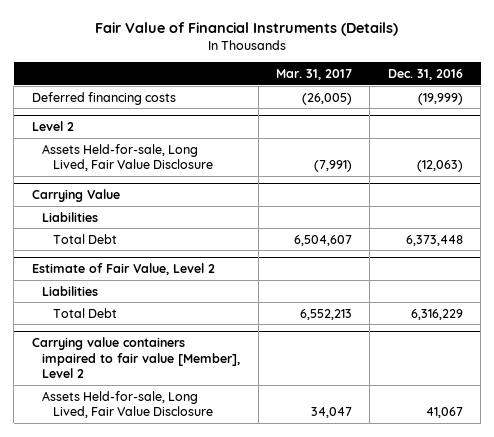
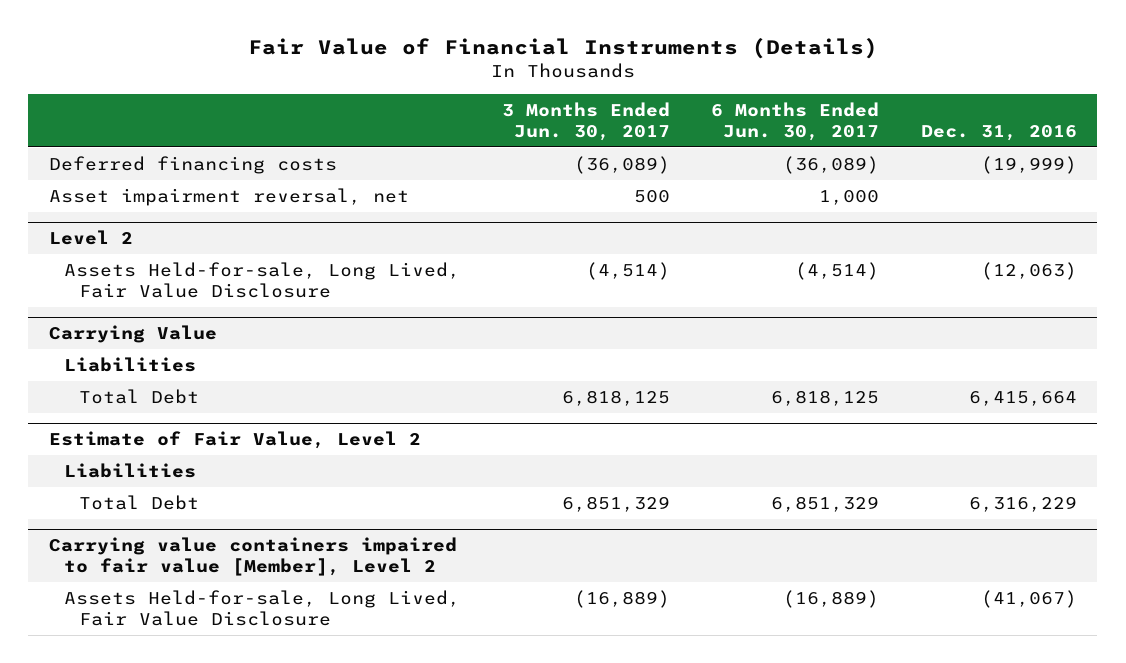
[275,68,352,80] Mar. 31, 2017 -> none
none -> [501,101,670,141] 3 Months Ended Jun. 30, 2017
none -> [711,101,880,141] 6 Months Ended Jun. 30, 2017
none -> [49,187,410,206] Asset impairment reversal, net
[405,234,463,246] 6,373,448 -> [968,390,1077,406] 6,415,664
[425,406,463,418] 41,067 -> [980,589,1077,608] (41,067)

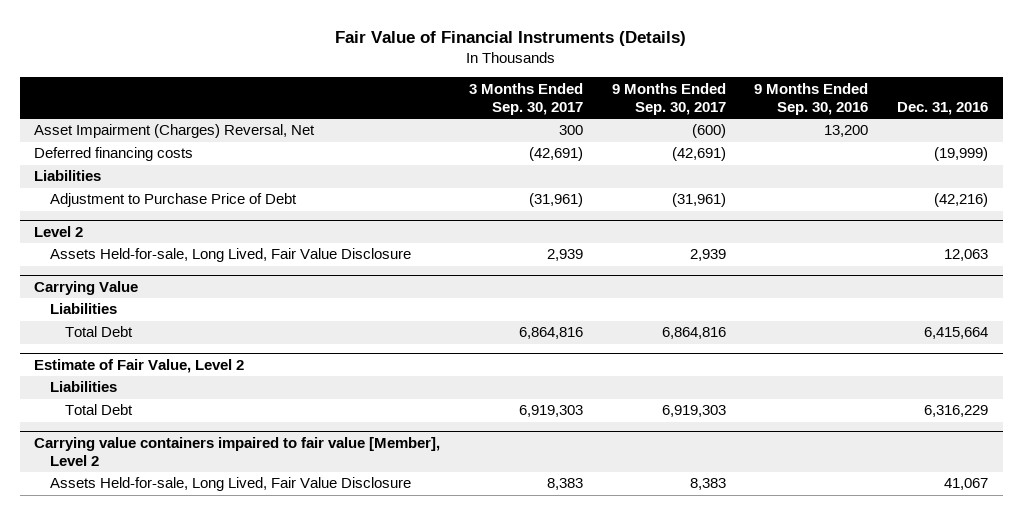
[501,101,670,141] 3 Months Ended Jun. 30, 2017 -> none
[711,101,880,141] 6 Months Ended Jun. 30, 2017 -> none
none -> [468,82,583,116] 3 Months Ended Sep. 30, 2017
none -> [611,82,726,116] 9 Months Ended Sep. 30, 2017
none -> [754,82,869,116] 9 Months Ended Sep. 30, 2016
none -> [34,124,316,139] Asset Impairment (Charges) Reversal, Net
[49,187,410,206] Asset impairment reversal, net -> none
none -> [34,170,102,182] Liabilities
none -> [49,193,297,208] Adjustment to Purchase Price of Debt
[980,261,1077,280] (12,063) -> [944,249,989,262] 12,063
[980,589,1077,608] (41,067) -> [944,478,989,491] 41,067

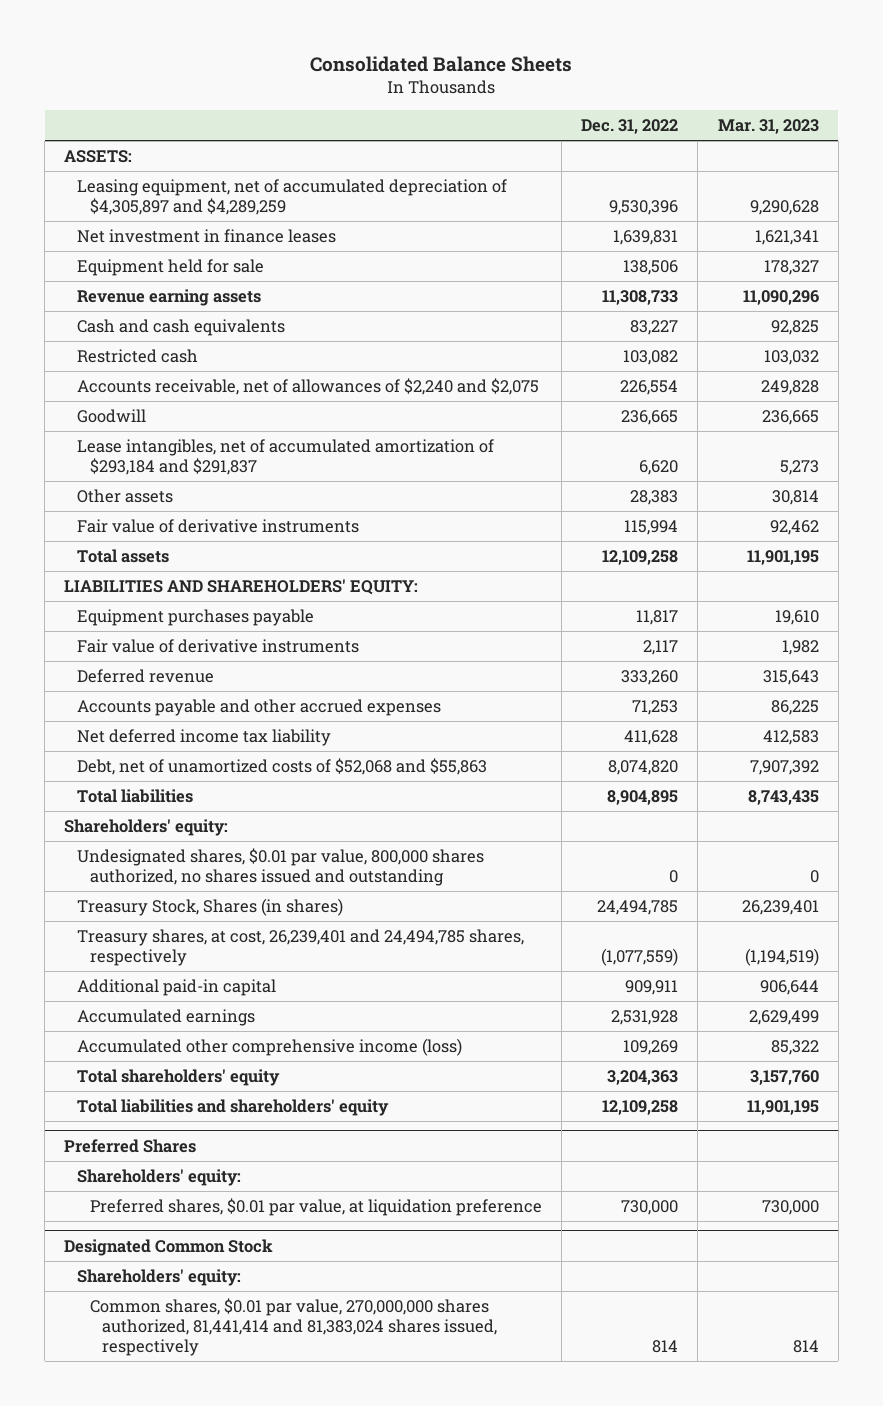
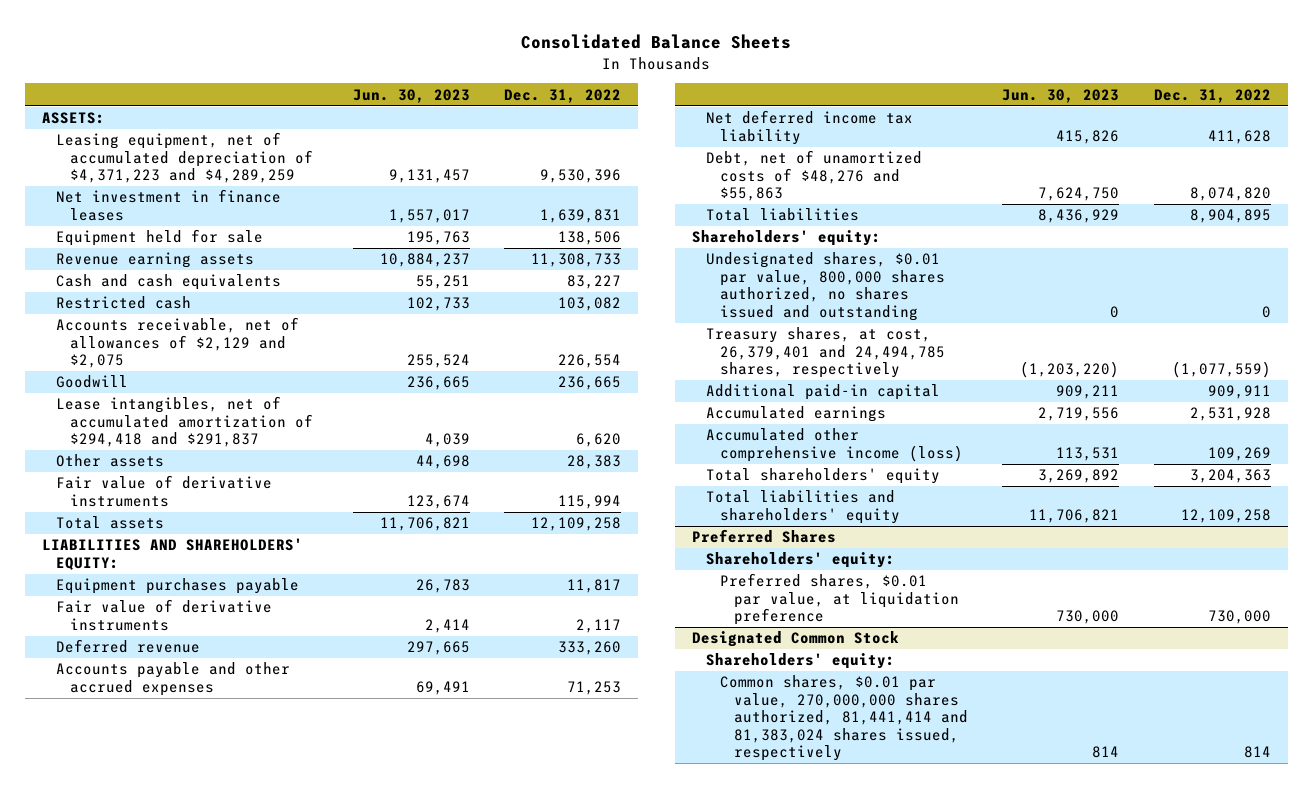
[717,119,819,135] Mar. 31, 2023 -> none
none -> [352,88,470,103] Jun. 30, 2023
[77,179,508,215] Leasing equipment, net of accumulated depreciation of $4,305,897 and $4,289,259 -> [56,132,314,184] Leasing equipment, net of accumulated depreciation of $4,371,223 and $4,289,259
[77,378,540,396] Accounts receivable, net of allowances of $2,240 and $2,075 -> [56,317,300,369] Accounts receivable, net of allowances of $2,129 and $2,075
[77,439,495,475] Lease intangibles, net of accumulated amortization of $293,184 and $291,837 -> [56,396,314,448] Lease intangibles, net of accumulated amortization of $294,418 and $291,837
[77,758,488,776] Debt, net of unamortized costs of $52,068 and $55,863 -> [706,150,923,202] Debt, net of unamortized costs of $48,276 and $55,863
[77,898,344,917] Treasury Stock, Shares (in shares) -> none
[77,929,525,966] Treasury shares, at cost, 26,239,401 and 24,494,785 shares, respectively -> [706,327,946,379] Treasury shares, at cost, 26,379,401 and 24,494,785 shares, respectively

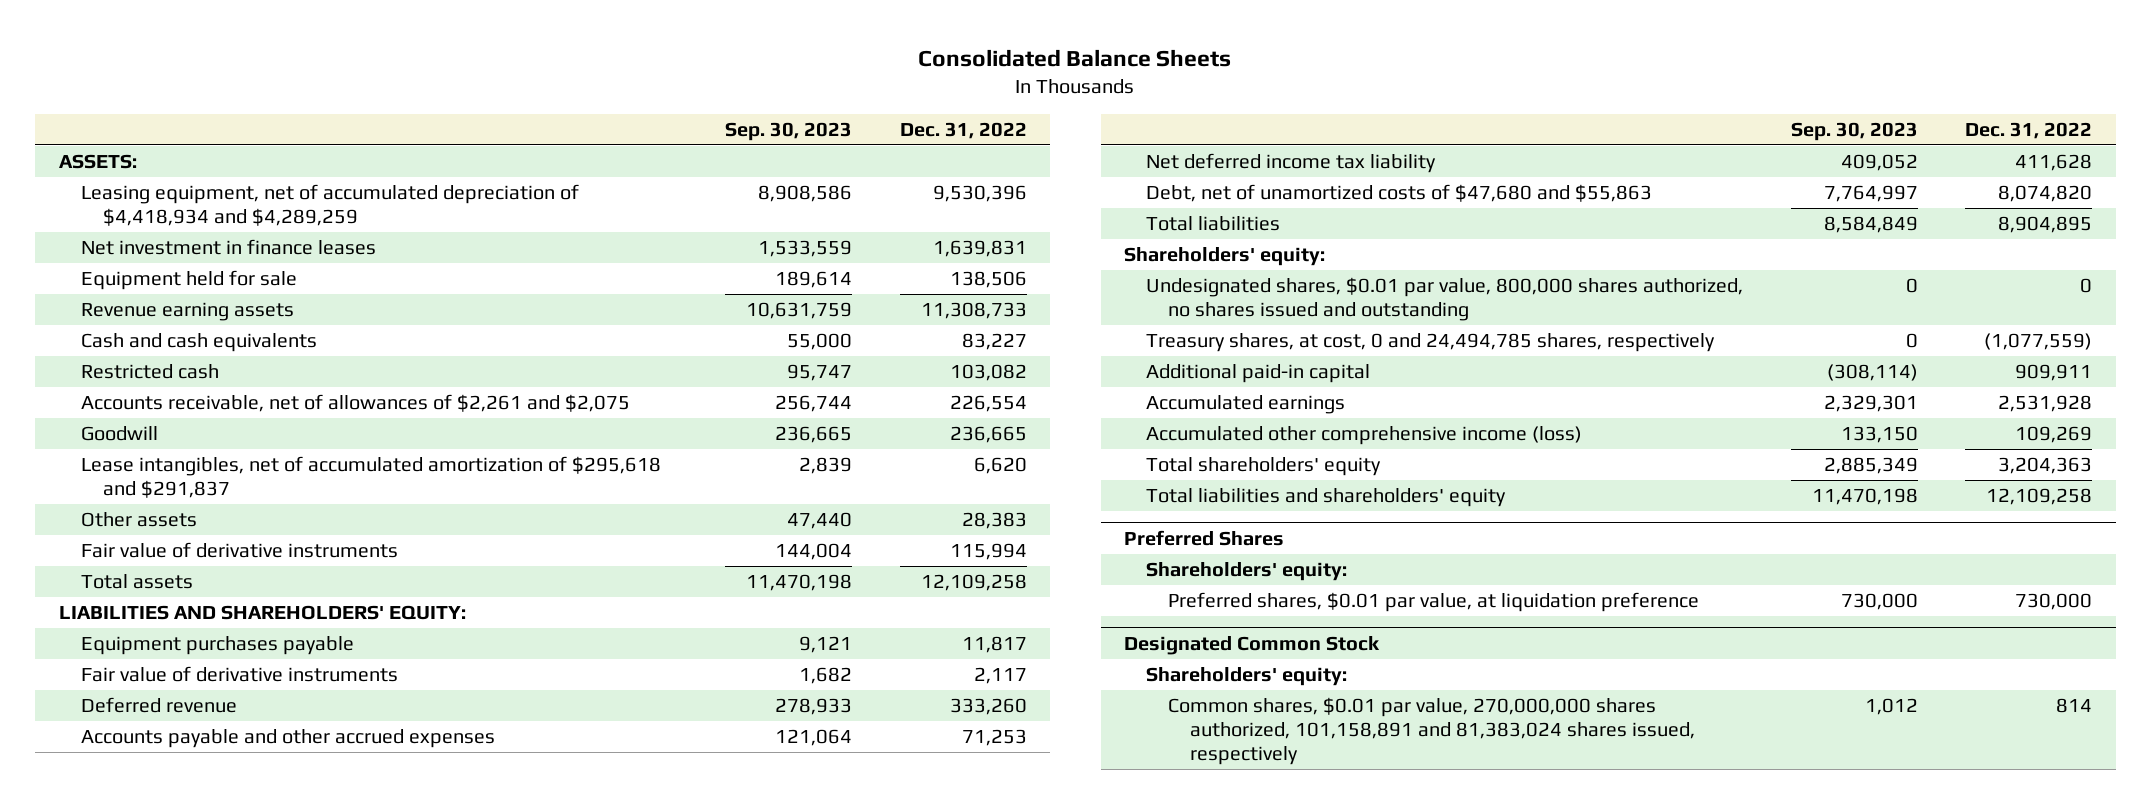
[352,88,470,103] Jun. 30, 2023 -> none
none -> [725,121,853,141] Sep. 30, 2023
[56,132,314,184] Leasing equipment, net of accumulated depreciation of $4,371,223 and $4,289,259 -> [80,184,579,226] Leasing equipment, net of accumulated depreciation of $4,418,934 and $4,289,259
[56,317,300,369] Accounts receivable, net of allowances of $2,129 and $2,075 -> [80,394,630,413] Accounts receivable, net of allowances of $2,261 and $2,075
[56,396,314,448] Lease intangibles, net of accumulated amortization of $294,418 and $291,837 -> [80,456,661,498] Lease intangibles, net of accumulated amortization of $295,618 and $291,837
[706,150,923,202] Debt, net of unamortized costs of $48,276 and $55,863 -> [1146,184,1653,203] Debt, net of unamortized costs of $47,680 and $55,863
[706,327,946,379] Treasury shares, at cost, 26,379,401 and 24,494,785 shares, respectively -> [1146,333,1716,353] Treasury shares, at cost, 0 and 24,494,785 shares, respectively
[720,675,969,762] Common shares, $0.01 par value, 270,000,000 shares authorized, 81,441,414 and 81,383,024 shares issued, respectively -> [1168,697,1695,765] Common shares, $0.01 par value, 270,000,000 shares authorized, 101,158,891 and 81,383,024 shares issued, respectively

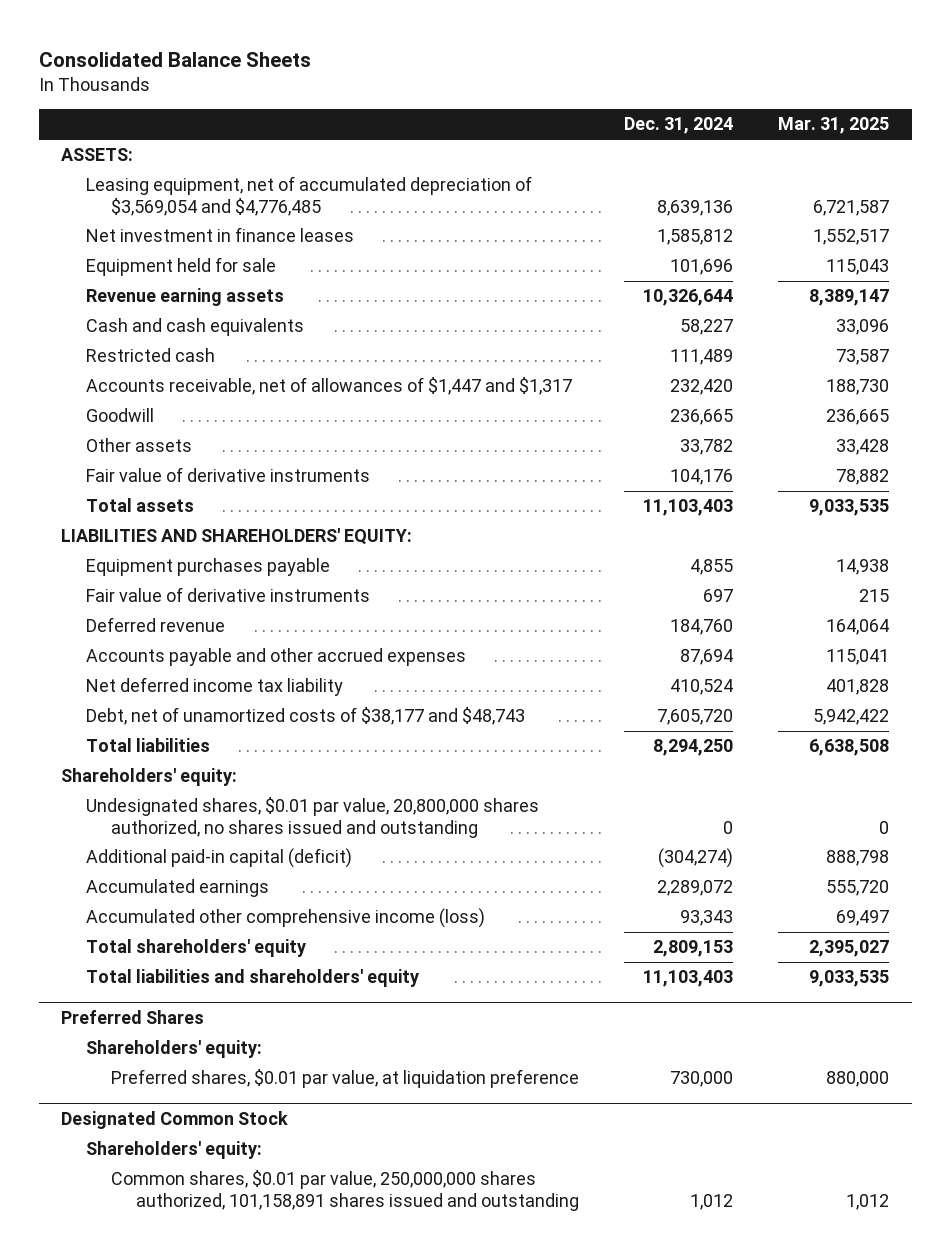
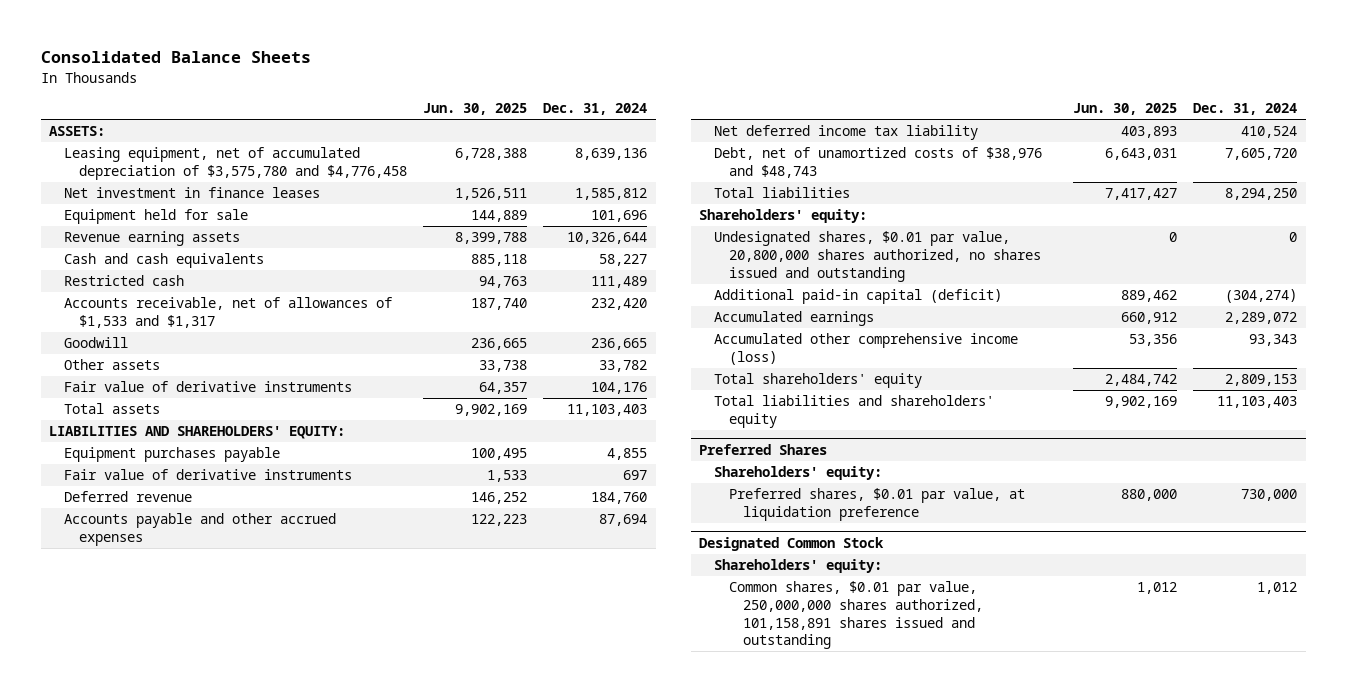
[778,117,890,135] Mar. 31, 2025 -> none
none -> [423,103,528,116] Jun. 30, 2025
[86,176,533,216] Leasing equipment, net of accumulated depreciation of $3,569,054 and $4,776,485 -> [64,147,407,180] Leasing equipment, net of accumulated depreciation of $3,575,780 and $4,776,458
[86,377,573,396] Accounts receivable, net of allowances of $1,447 and $1,317 -> [64,297,393,328] Accounts receivable, net of allowances of $1,533 and $1,317
[86,707,526,726] Debt, net of unamortized costs of $38,177 and $48,743 -> [714,147,1043,178] Debt, net of unamortized costs of $38,976 and $48,743

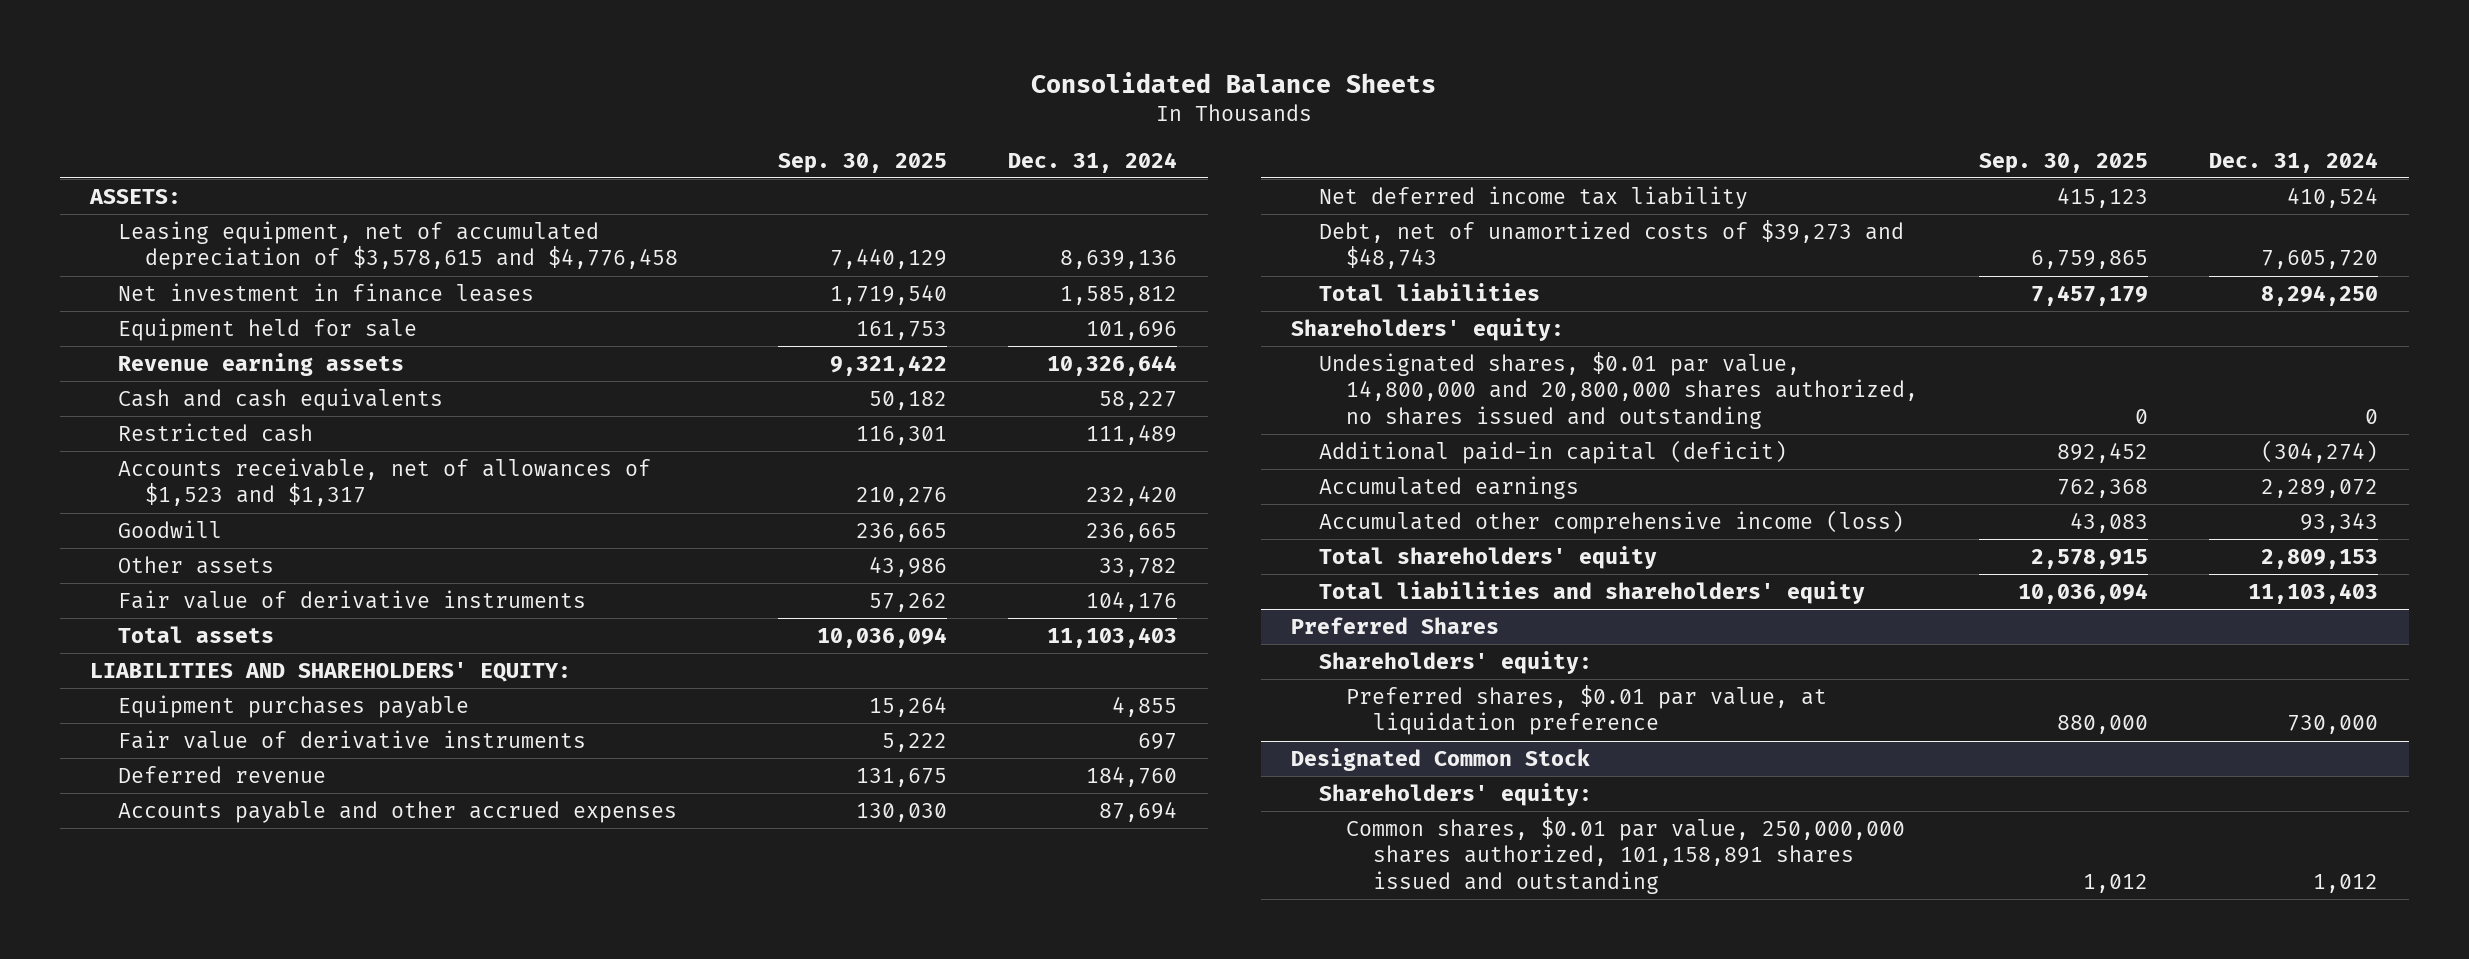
[423,103,528,116] Jun. 30, 2025 -> none
none -> [778,152,948,173] Sep. 30, 2025
[64,147,407,180] Leasing equipment, net of accumulated depreciation of $3,575,780 and $4,776,458 -> [117,221,678,271] Leasing equipment, net of accumulated depreciation of $3,578,615 and $4,776,458
[64,297,393,328] Accounts receivable, net of allowances of $1,533 and $1,317 -> [117,458,651,507] Accounts receivable, net of allowances of $1,523 and $1,317
[714,147,1043,178] Debt, net of unamortized costs of $38,976 and $48,743 -> [1318,220,1904,270] Debt, net of unamortized costs of $39,273 and $48,743
[714,231,1041,282] Undesignated shares, $0.01 par value, 20,800,000 shares authorized, no shares issued and outstanding -> [1318,352,1918,429] Undesignated shares, $0.01 par value, 14,800,000 and 20,800,000 shares authorized, no shares issued and outstanding

